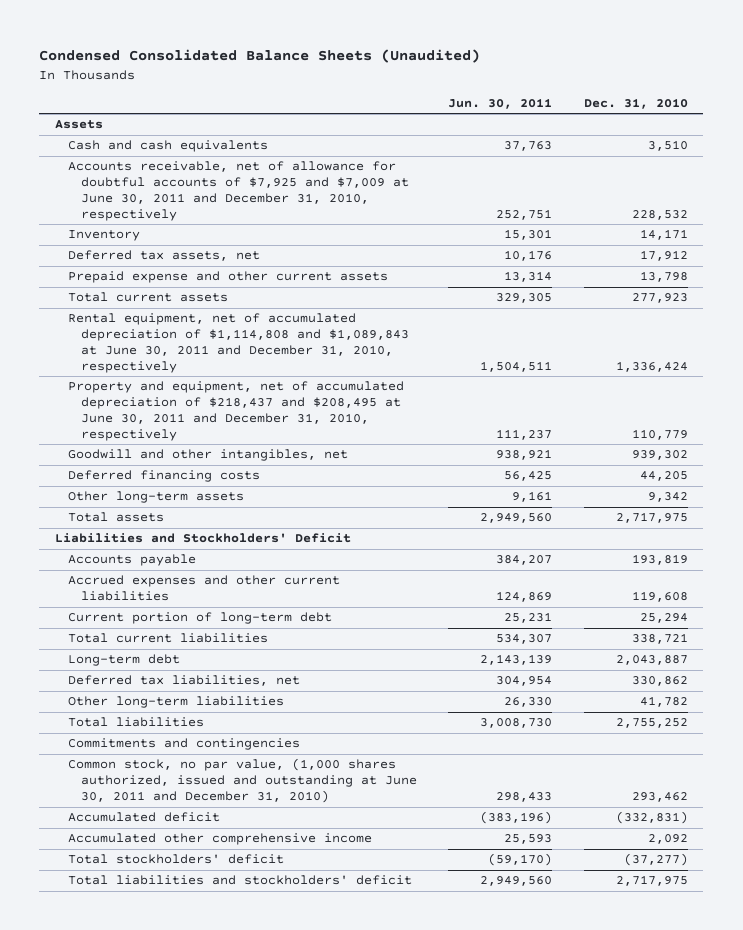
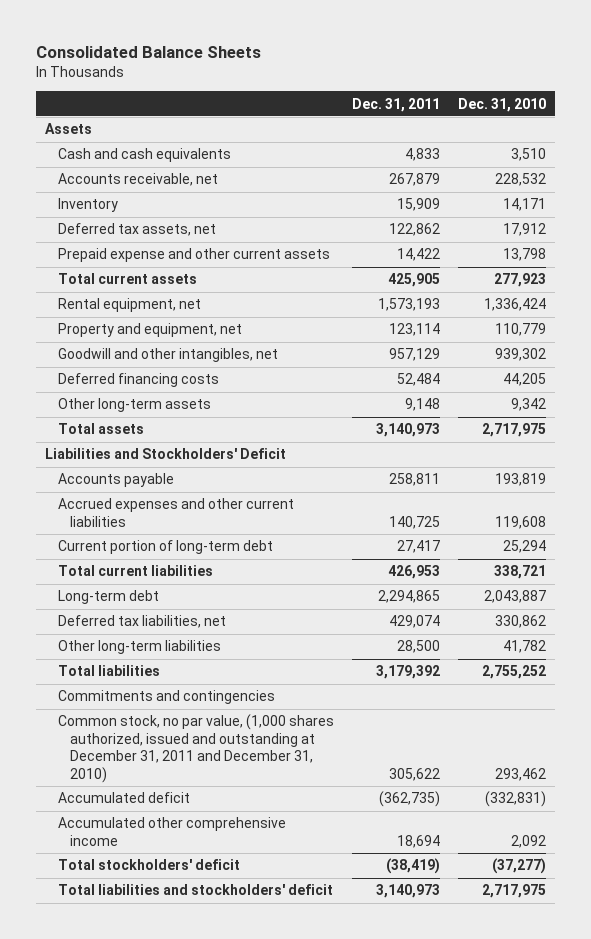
[39,49,481,64] Condensed Consolidated Balance Sheets (Unaudited) -> [35,45,261,58] Consolidated Balance Sheets
[448,98,553,110] Jun. 30, 2011 -> none
none -> [351,97,440,112] Dec. 31, 2011
[67,161,409,222] Accounts receivable, net of allowance for doubtful accounts of $7,925 and $7,009 at June 30, 2011 and December 31, 2010, respectively -> [57,173,218,187] Accounts receivable, net
[67,313,409,374] Rental equipment, net of accumulated depreciation of $1,114,808 and $1,089,843 at June 30, 2011 and December 31, 2010, respectively -> [57,298,201,313] Rental equipment, net
[67,381,404,442] Property and equipment, net of accumulated depreciation of $218,437 and $208,495 at June 30, 2011 and December 31, 2010, respectively -> [57,323,242,338] Property and equipment, net
[67,758,417,804] Common stock, no par value, (1,000 shares authorized, issued and outstanding at June 30, 2011 and December 31, 2010) -> [57,714,334,784] Common stock, no par value, (1,000 shares authorized, issued and outstanding at December 31, 2011 and December 31, 2010)

